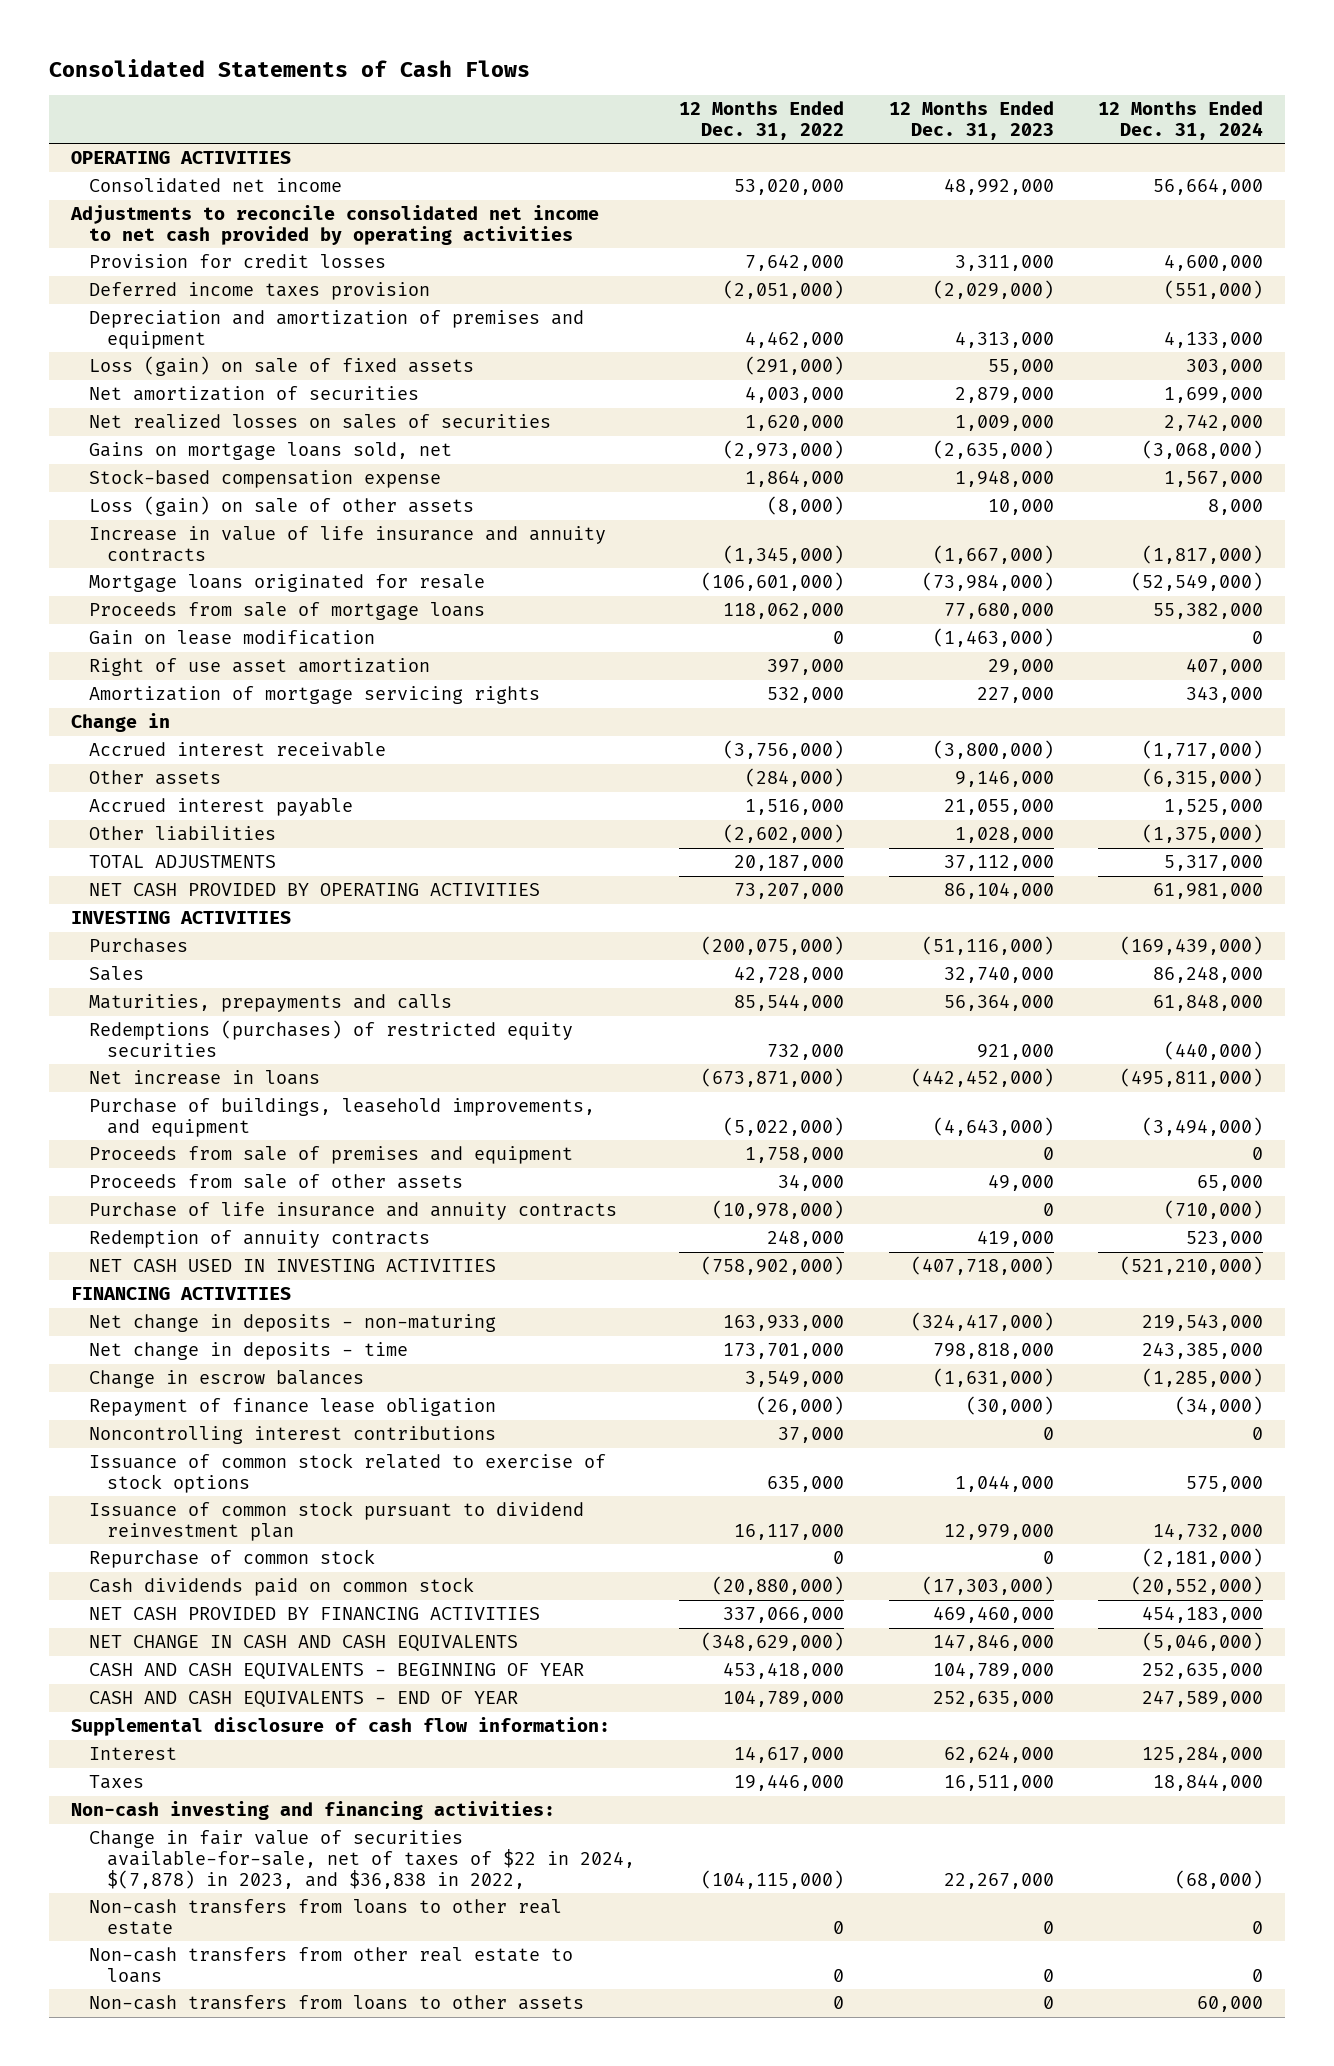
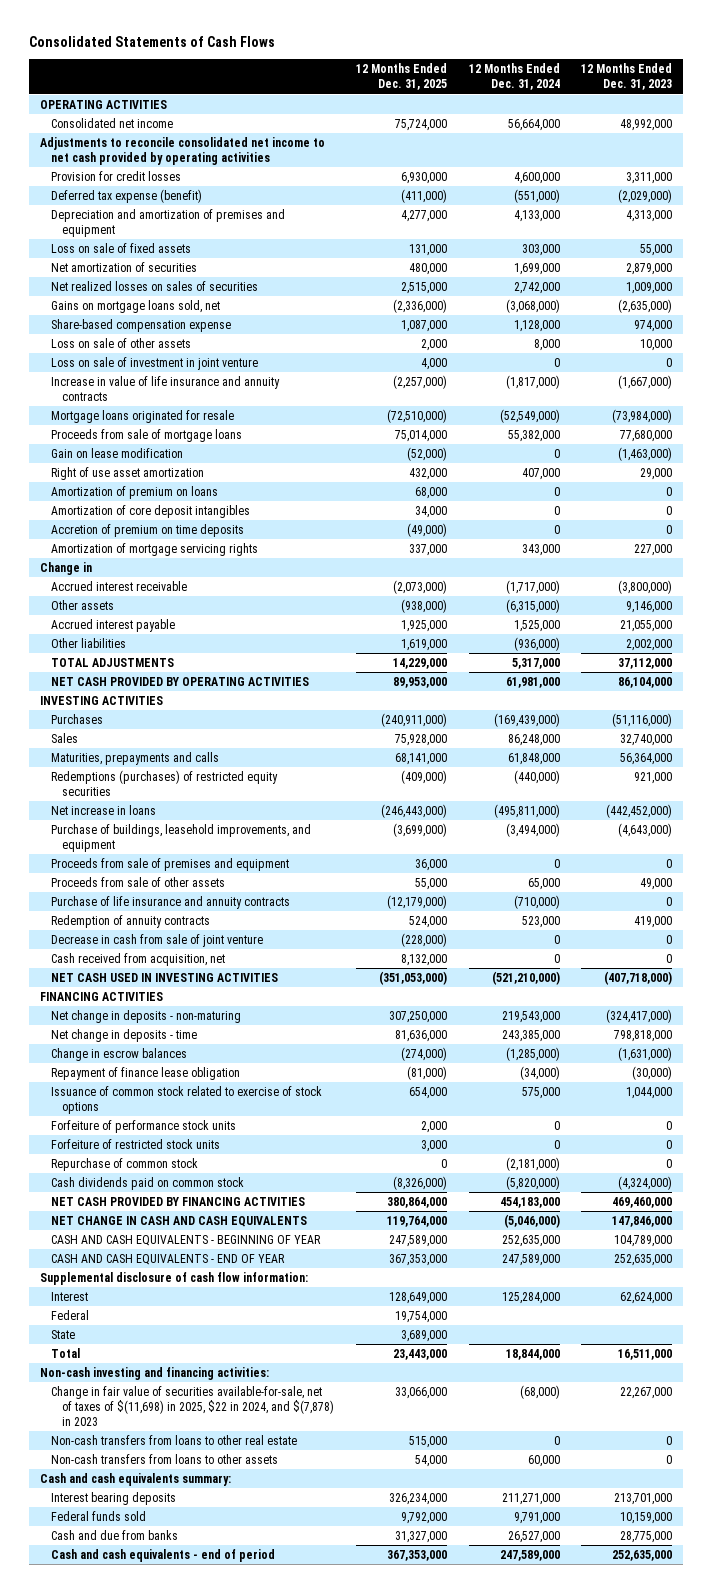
[679,100,845,140] 12 Months Ended Dec. 31, 2022 -> none
none -> [356,63,448,91] 12 Months Ended Dec. 31, 2025
[89,282,431,301] Deferred income taxes provision -> [51,188,203,203] Deferred tax expense (benefit)
[89,356,475,377] Loss (gain) on sale of fixed assets -> [51,242,192,253] Loss on sale of fixed assets
[89,469,442,489] Stock-based compensation expense -> [51,318,232,332] Share-based compensation expense
[954,471,1054,488] 1,948,000 -> [634,319,673,332] 974,000
[1163,471,1263,488] 1,567,000 -> [513,319,560,332] 1,128,000
[89,496,475,517] Loss (gain) on sale of other assets -> [51,337,192,348] Loss on sale of other assets
none -> [51,356,259,370] Loss on sale of investment in joint venture
none -> [51,485,219,499] Amortization of premium on loans
none -> [51,504,251,518] Amortization of core deposit intangibles
none -> [51,523,245,537] Accretion of premium on time deposits
[954,827,1054,844] 1,028,000 -> [626,638,673,651] 2,002,000
[1141,824,1263,844] (1,375,000) -> [513,636,560,651] (936,000)
none -> [51,933,264,947] Decrease in cash from sale of joint venture
none -> [51,952,226,966] Cash received from acquisition, net
[89,1426,497,1445] Noncontrolling interest contributions -> none
[89,1501,585,1541] Issuance of common stock pursuant to dividend reinvestment plan -> none
none -> [51,1119,237,1133] Forfeiture of performance stock units
none -> [51,1138,221,1149] Forfeiture of restricted stock units
[921,1576,1054,1596] (17,303,000) -> [618,1175,673,1190] (4,324,000)
[1130,1576,1263,1596] (20,552,000) -> [505,1175,560,1190] (5,820,000)
none -> [51,1309,90,1320] Federal
none -> [51,1329,76,1339] State
[89,1775,145,1790] Taxes -> [51,1347,81,1358] Total
[89,1830,636,1889] Change in fair value of securities available-for-sale, net of taxes of $22 in 2024, $(7,878) in 2023, and $36,838 in 2022, -> [51,1385,335,1426] Change in fair value of securities available-for-sale, net of taxes of $(11,698) in 2025, $22 in 2024, and $(7,878) in 2023
[89,1947,574,1983] Non-cash transfers from other real estate to loans -> none
none -> [39,1472,231,1486] Cash and cash equivalents summary:
none -> [51,1491,177,1505] Interest bearing deposits
none -> [51,1510,147,1521] Federal funds sold
none -> [51,1529,179,1540] Cash and due from banks
none -> [51,1548,276,1562] Cash and cash equivalents - end of period

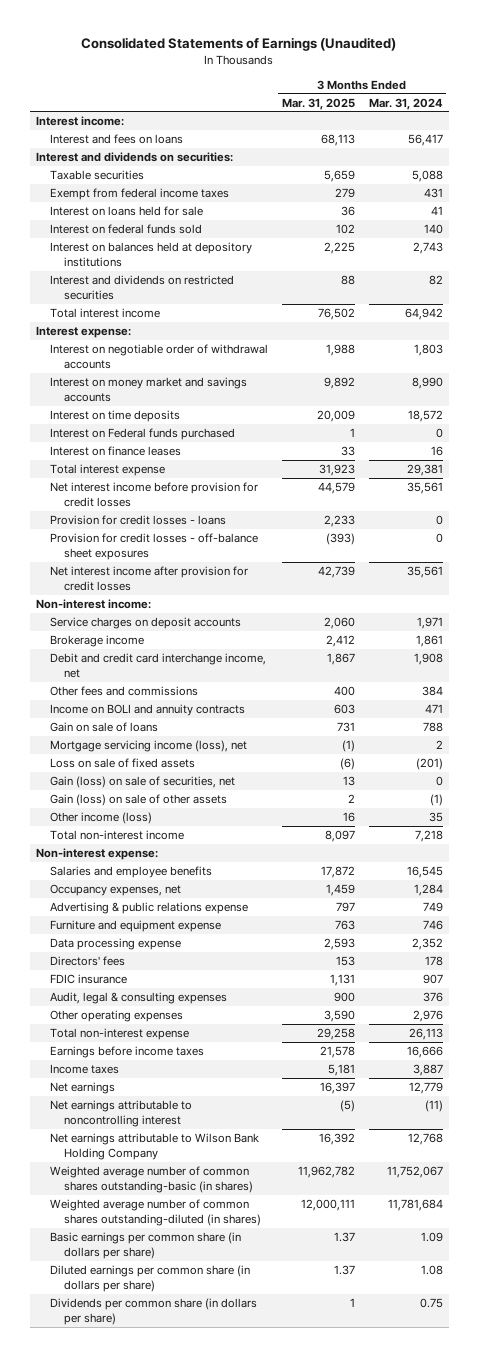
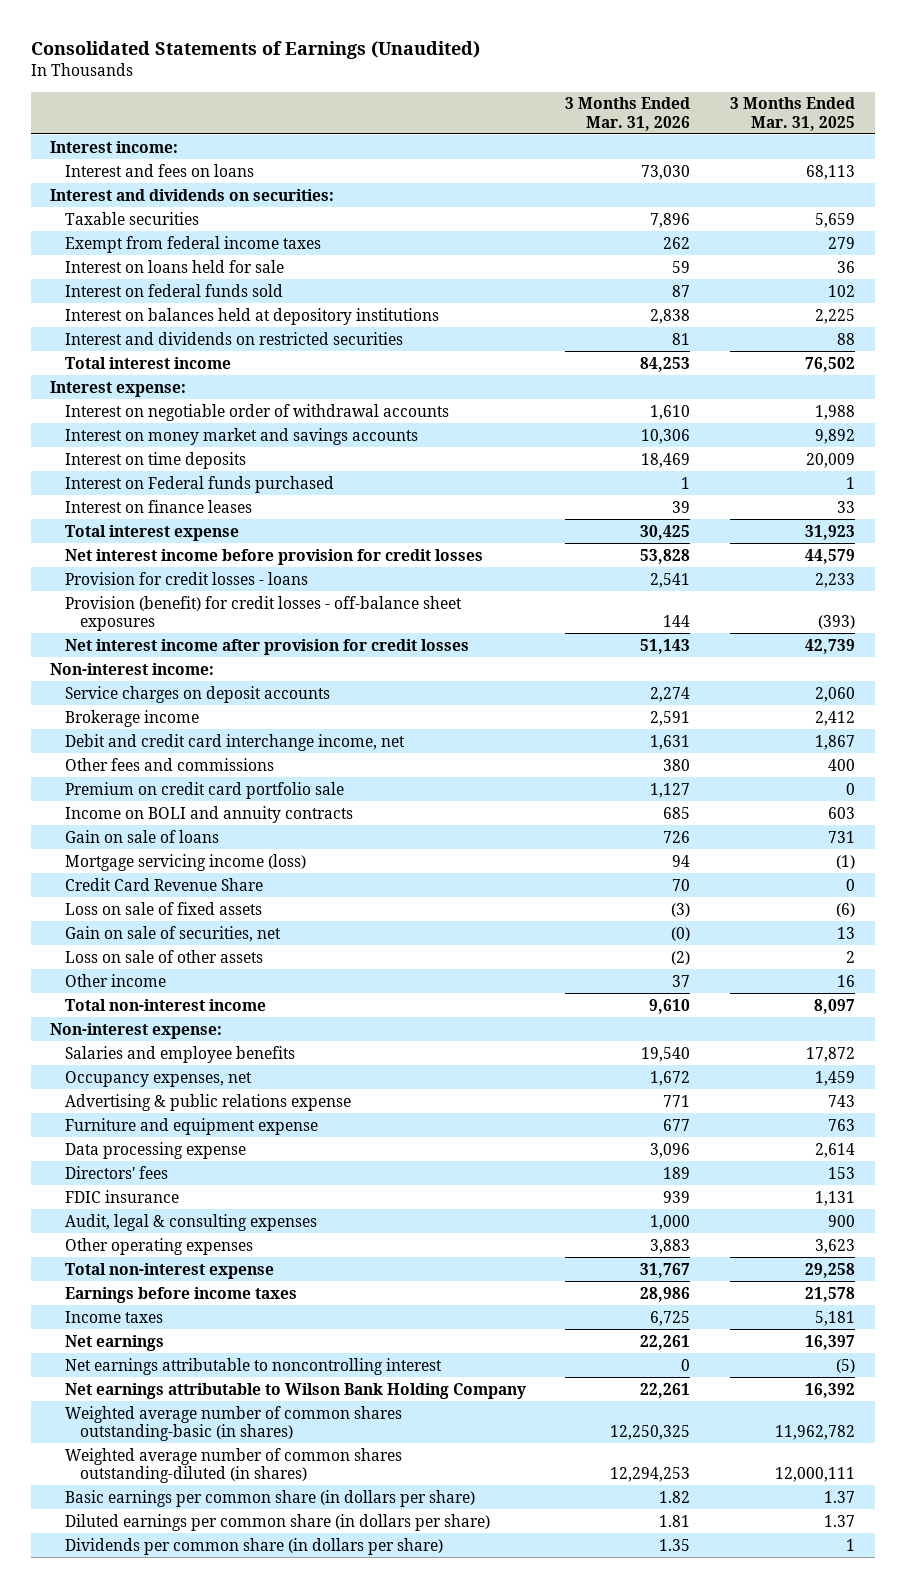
[368,97,443,110] Mar. 31, 2024 -> none
none -> [565,97,691,131] 3 Months Ended Mar. 31, 2026
[50,533,259,560] Provision for credit losses - off-balance sheet exposures -> [64,595,462,632] Provision (benefit) for credit losses - off-balance sheet exposures
none -> [64,781,344,799] Premium on credit card portfolio sale
[50,740,248,753] Mortgage servicing income (loss), net -> [64,853,306,871] Mortgage servicing income (loss)
none -> [64,877,263,891] Credit Card Revenue Share
[50,776,236,789] Gain (loss) on sale of securities, net -> [64,925,281,942] Gain on sale of securities, net
[50,794,228,807] Gain (loss) on sale of other assets -> [64,949,263,963] Loss on sale of other assets
[50,812,153,825] Other income (loss) -> [64,973,166,987] Other income
[335,902,355,913] 797 -> [827,1094,855,1107] 743
[323,938,355,951] 2,593 -> [814,1142,855,1158] 2,614
[323,1010,355,1023] 3,590 -> [814,1238,855,1254] 3,623

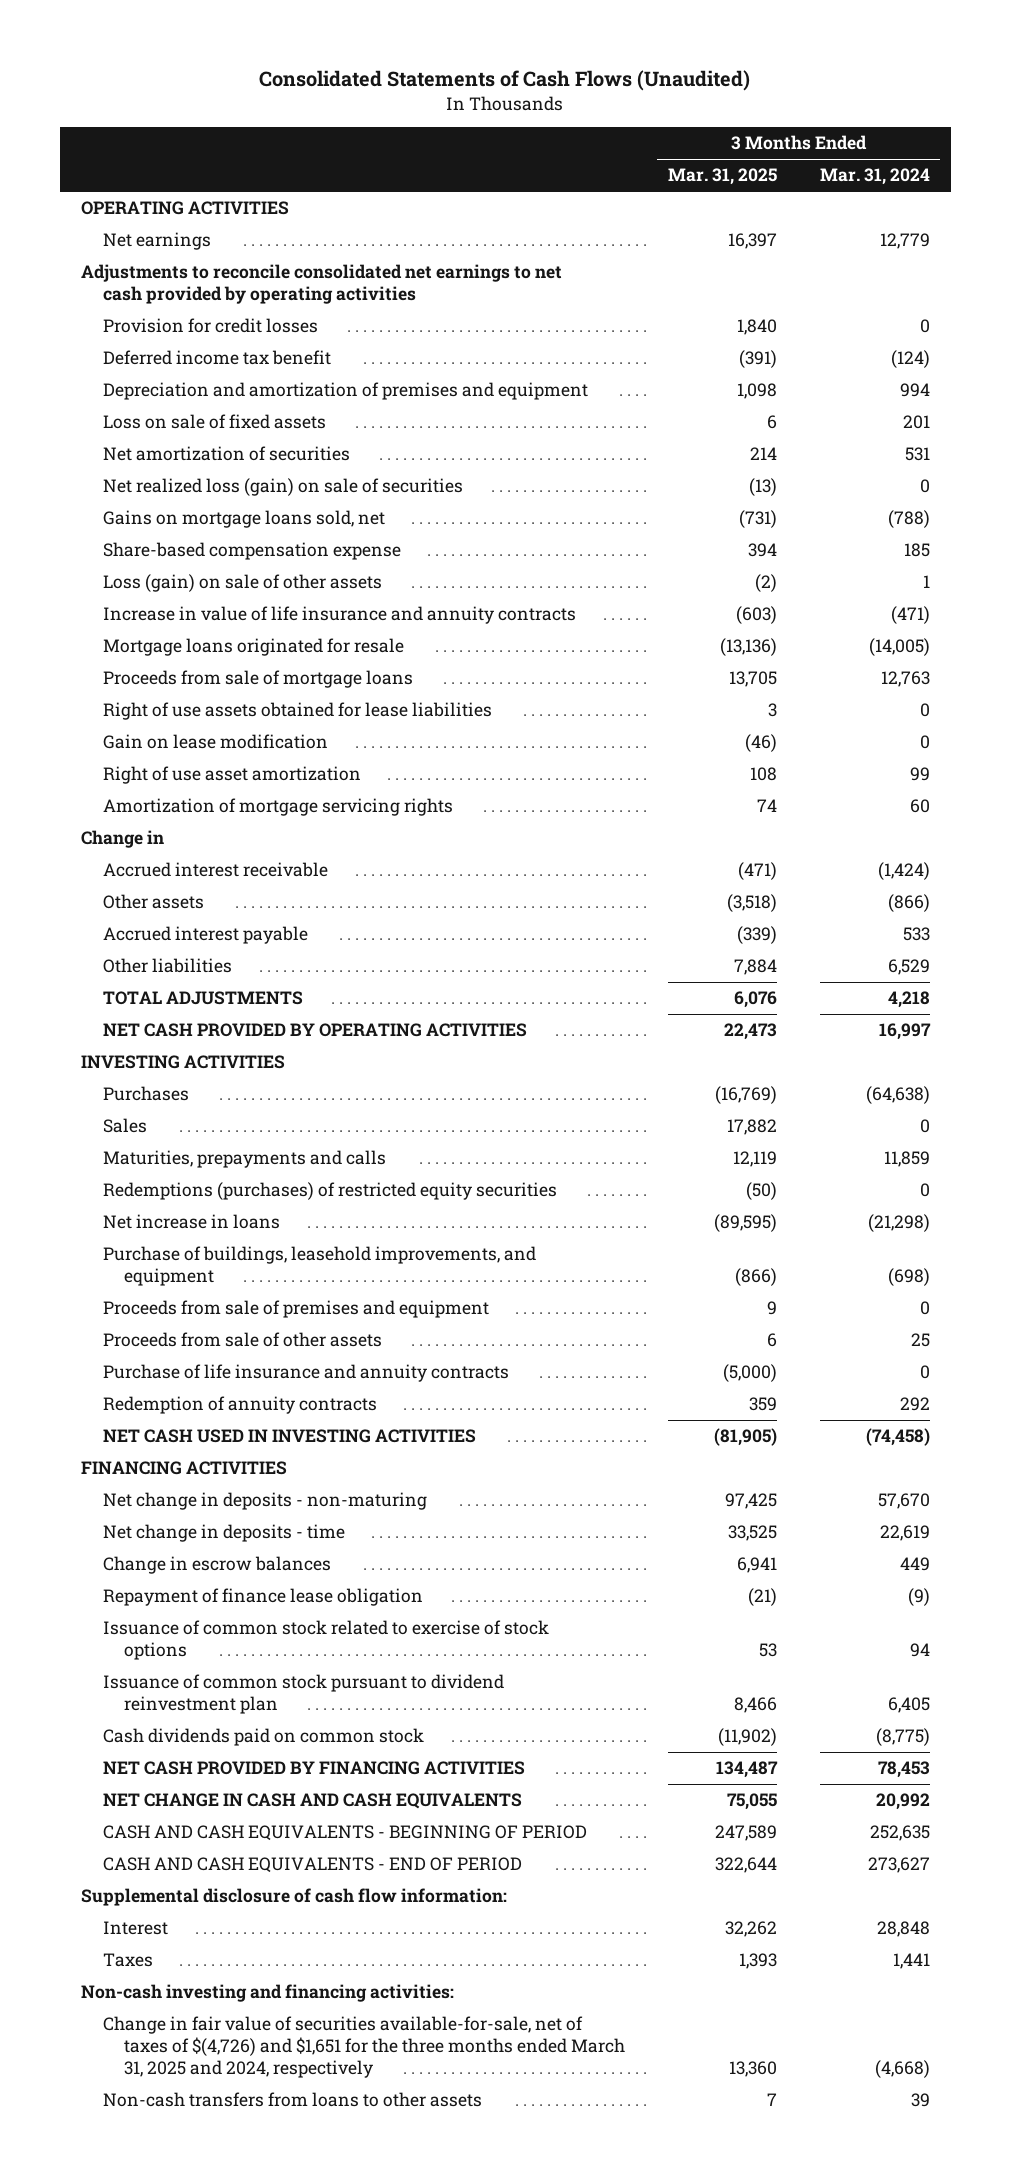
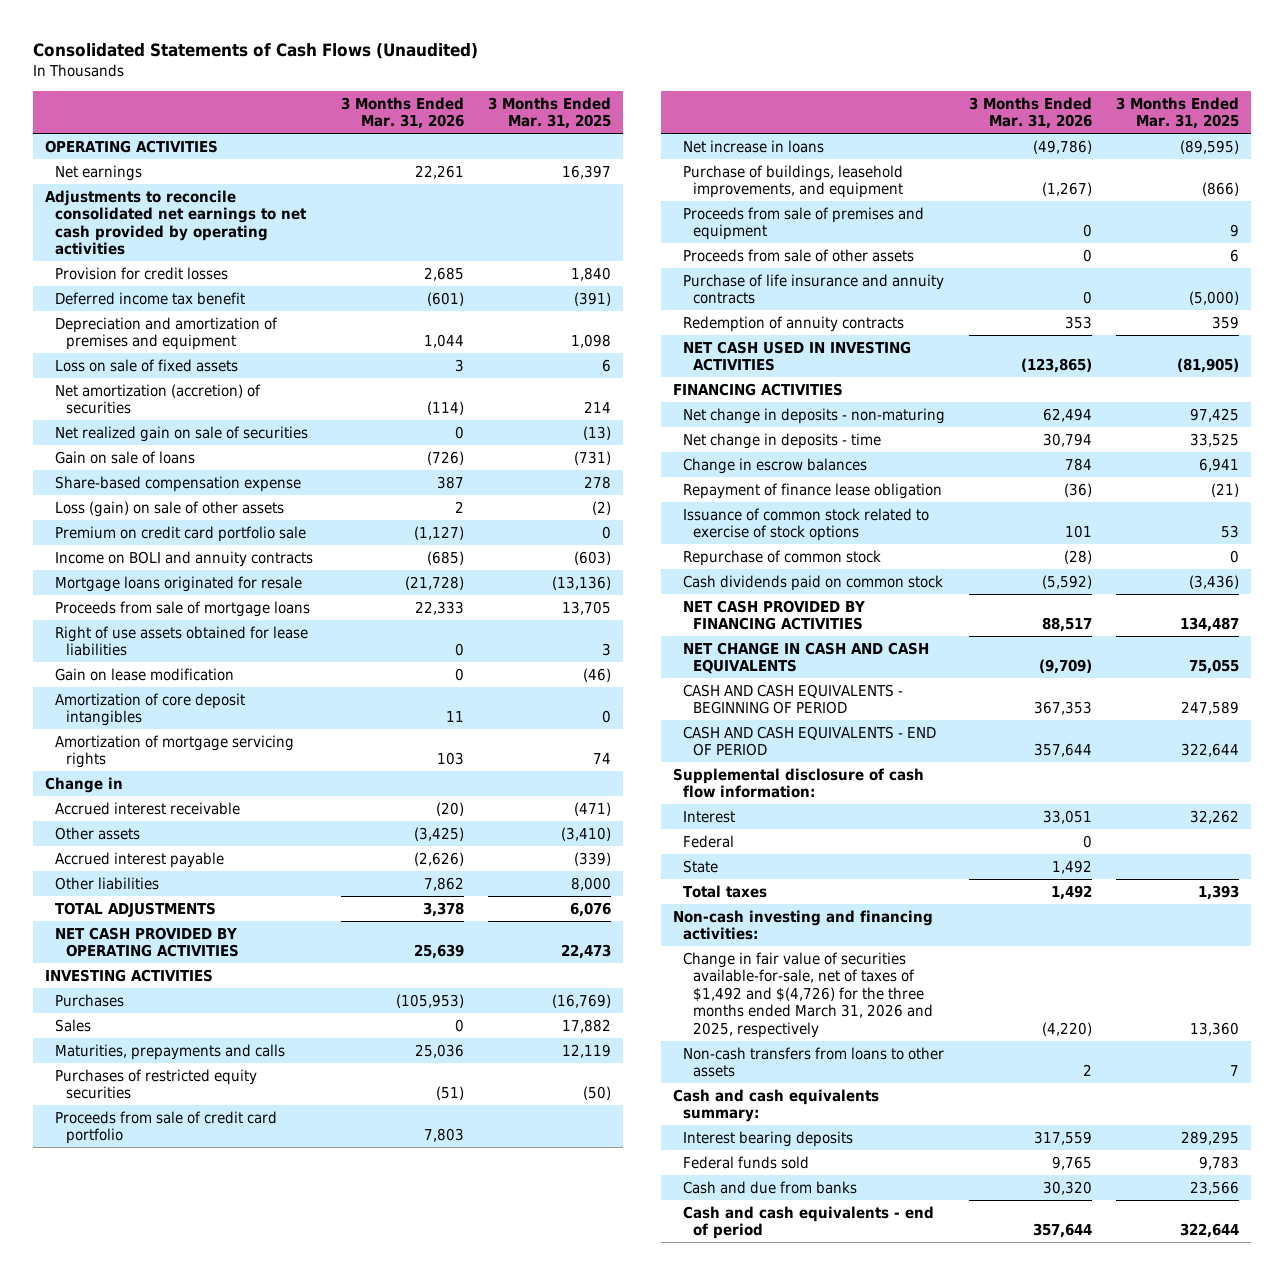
[819,168,930,186] Mar. 31, 2024 -> none
none -> [341,96,465,130] 3 Months Ended Mar. 31, 2026
[102,446,350,462] Net amortization of securities -> [55,383,262,415] Net amortization (accretion) of securities
[102,478,463,497] Net realized loss (gain) on sale of securities -> [55,425,309,442] Net realized gain on sale of securities
[102,510,385,529] Gains on mortgage loans sold, net -> [55,450,196,464] Gain on sale of loans
[747,543,777,558] 394 -> [584,475,612,489] 278
[102,606,576,625] Increase in value of life insurance and annuity contracts -> none
none -> [55,525,307,542] Premium on credit card portfolio sale
none -> [55,550,314,567] Income on BOLI and annuity contracts
[102,766,361,785] Right of use asset amortization -> none
none -> [55,692,246,727] Amortization of core deposit intangibles
[726,894,777,913] (3,518) -> [561,826,612,841] (3,410)
[733,959,777,976] 7,884 -> [571,876,612,891] 8,000
[102,1182,557,1201] Redemptions (purchases) of restricted equity securities -> [55,1068,258,1100] Purchases of restricted equity securities
none -> [55,1110,278,1145] Proceeds from sale of credit card portfolio
[102,1674,504,1715] Issuance of common stock pursuant to dividend reinvestment plan -> none
none -> [683,549,882,566] Repurchase of common stock
[717,1728,777,1747] (11,902) -> [1189,574,1240,589] (3,436)
none -> [683,834,735,848] Federal
none -> [683,859,719,873] State
[102,1953,153,1968] Taxes -> [683,884,768,898] Total taxes
[102,2016,626,2079] Change in fair value of securities available-for-sale, net of taxes of $(4,726) and $1,651 for the three months ended March 31, 2025 and 2024, respectively -> [683,951,934,1038] Change in fair value of securities available-for-sale, net of taxes of $1,492 and $(4,726) for the three months ended March 31, 2026 and 2025, respectively
none -> [672,1088,879,1123] Cash and cash equivalents summary:
none -> [683,1130,854,1147] Interest bearing deposits
none -> [683,1155,810,1169] Federal funds sold
none -> [683,1180,858,1194] Cash and due from banks
none -> [683,1205,935,1240] Cash and cash equivalents - end of period

